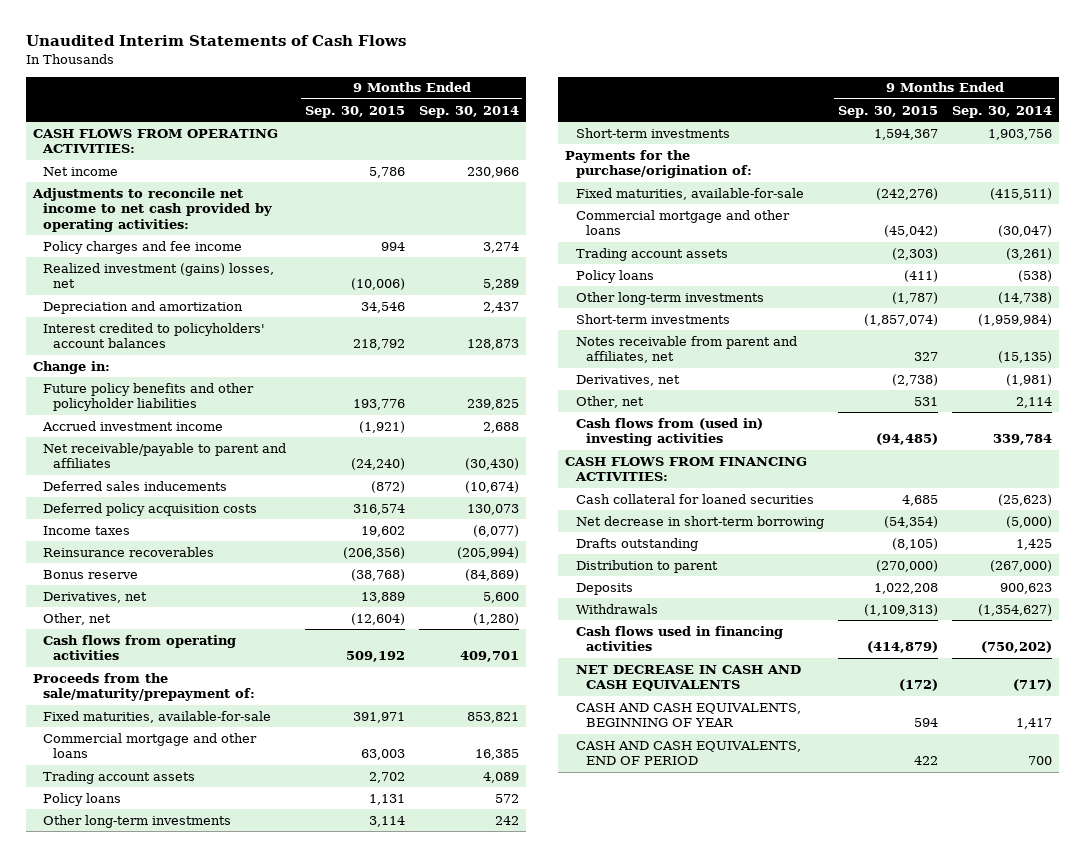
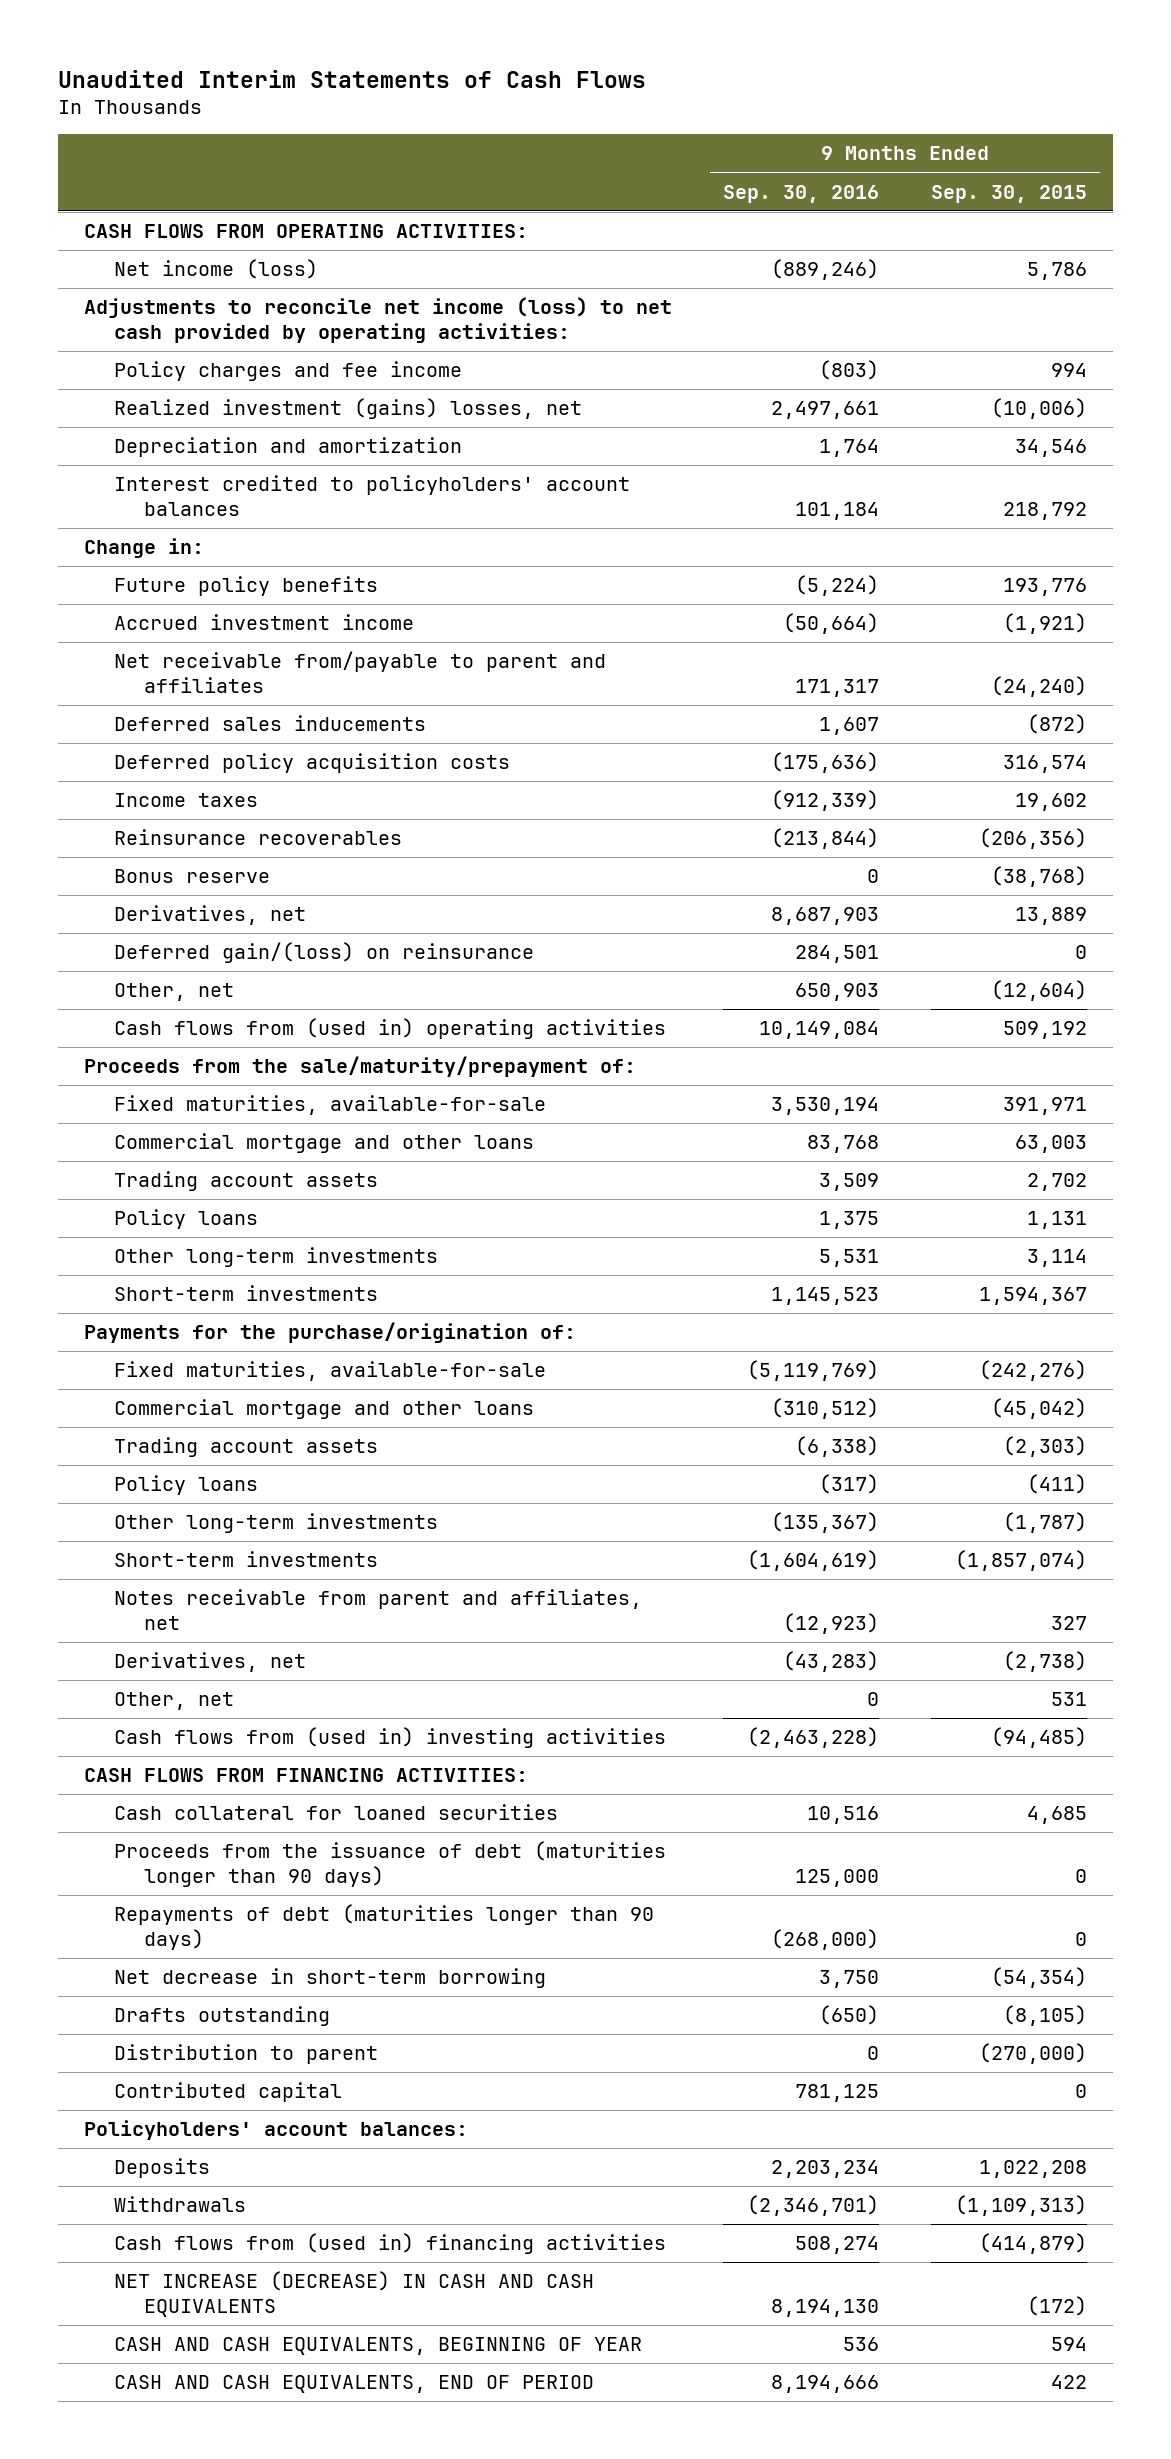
[418,105,519,118] Sep. 30, 2014 -> none
none -> [723,184,880,203] Sep. 30, 2016
[43,166,119,176] Net income -> [113,259,318,280] Net income (loss)
[31,187,273,232] Adjustments to reconcile net income to net cash provided by operating activities: -> [83,297,672,343] Adjustments to reconcile net income (loss) to net cash provided by operating activities:
[43,382,255,412] Future policy benefits and other policyholder liabilities -> [113,576,378,597] Future policy benefits
[43,442,287,469] Net receivable/payable to parent and affiliates -> [113,651,606,693] Net receivable from/payable to parent and affiliates
none -> [113,942,534,964] Deferred gain/(loss) on reinsurance
[43,634,237,661] Cash flows from operating activities -> [113,1018,666,1040] Cash flows from (used in) operating activities
none -> [113,1841,666,1887] Proceeds from the issuance of debt (maturities longer than 90 days)
none -> [113,1904,654,1950] Repayments of debt (maturities longer than 90 days)
none -> [113,2082,342,2103] Contributed capital
none -> [83,2120,468,2141] Policyholders' account balances:
[575,625,783,652] Cash flows used in financing activities -> [113,2233,666,2255] Cash flows from (used in) financing activities
[575,664,801,692] NET DECREASE IN CASH AND CASH EQUIVALENTS -> [113,2271,594,2317] NET INCREASE (DECREASE) IN CASH AND CASH EQUIVALENTS

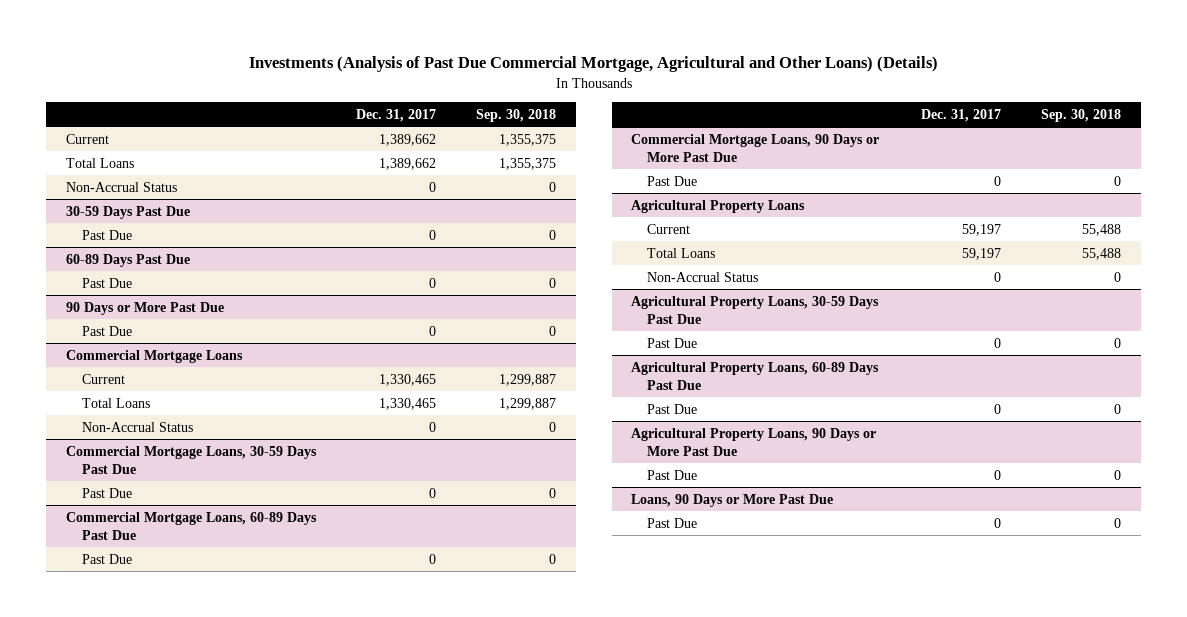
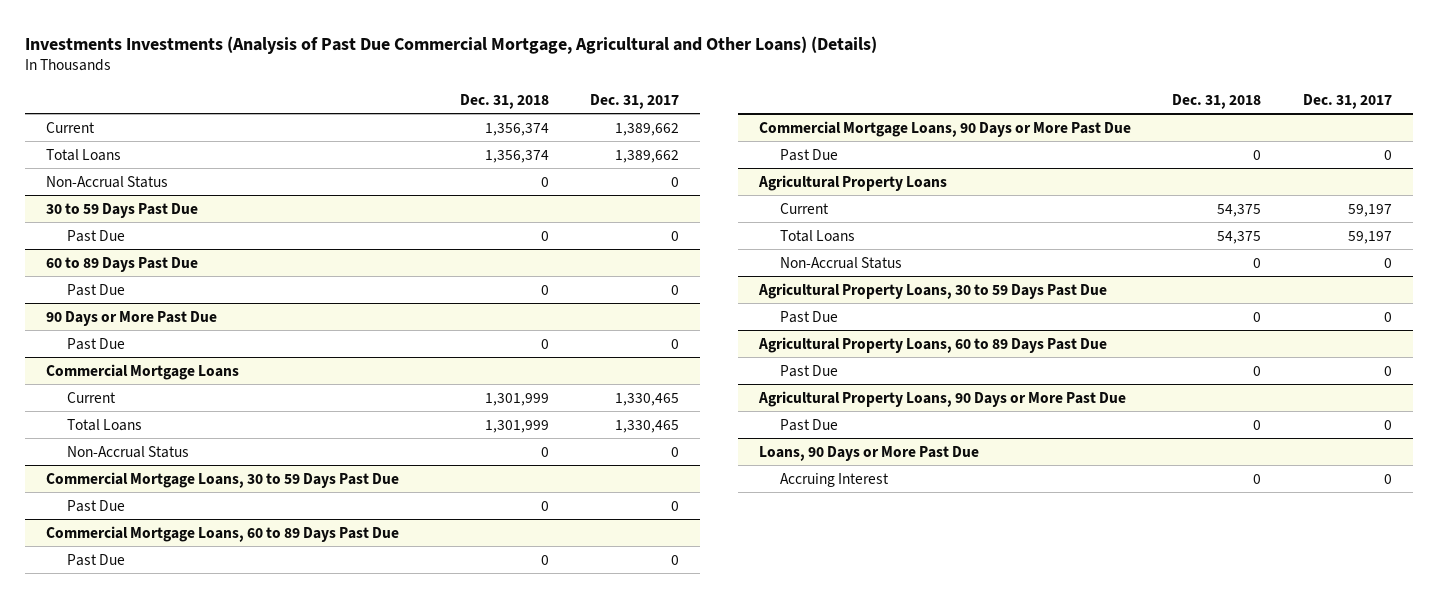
[248,56,938,73] Investments (Analysis of Past Due Commercial Mortgage, Agricultural and Other Loans) (Details) -> [25,35,878,54] Investments Investments (Analysis of Past Due Commercial Mortgage, Agricultural and Other Loans) (Details)
[475,108,556,122] Sep. 30, 2018 -> none
none -> [459,93,549,109] Dec. 31, 2018
[66,205,191,219] 30-59 Days Past Due -> [46,202,199,218] 30 to 59 Days Past Due
[66,253,191,267] 60-89 Days Past Due -> [46,256,199,272] 60 to 89 Days Past Due
[66,445,318,474] Commercial Mortgage Loans, 30-59 Days Past Due -> [46,471,400,488] Commercial Mortgage Loans, 30 to 59 Days Past Due
[66,511,318,540] Commercial Mortgage Loans, 60-89 Days Past Due -> [46,525,400,542] Commercial Mortgage Loans, 60 to 89 Days Past Due
[631,295,880,324] Agricultural Property Loans, 30-59 Days Past Due -> [758,282,1108,299] Agricultural Property Loans, 30 to 59 Days Past Due
[631,361,880,390] Agricultural Property Loans, 60-89 Days Past Due -> [758,336,1108,353] Agricultural Property Loans, 60 to 89 Days Past Due
[647,517,698,528] Past Due -> none
none -> [780,472,890,487] Accruing Interest

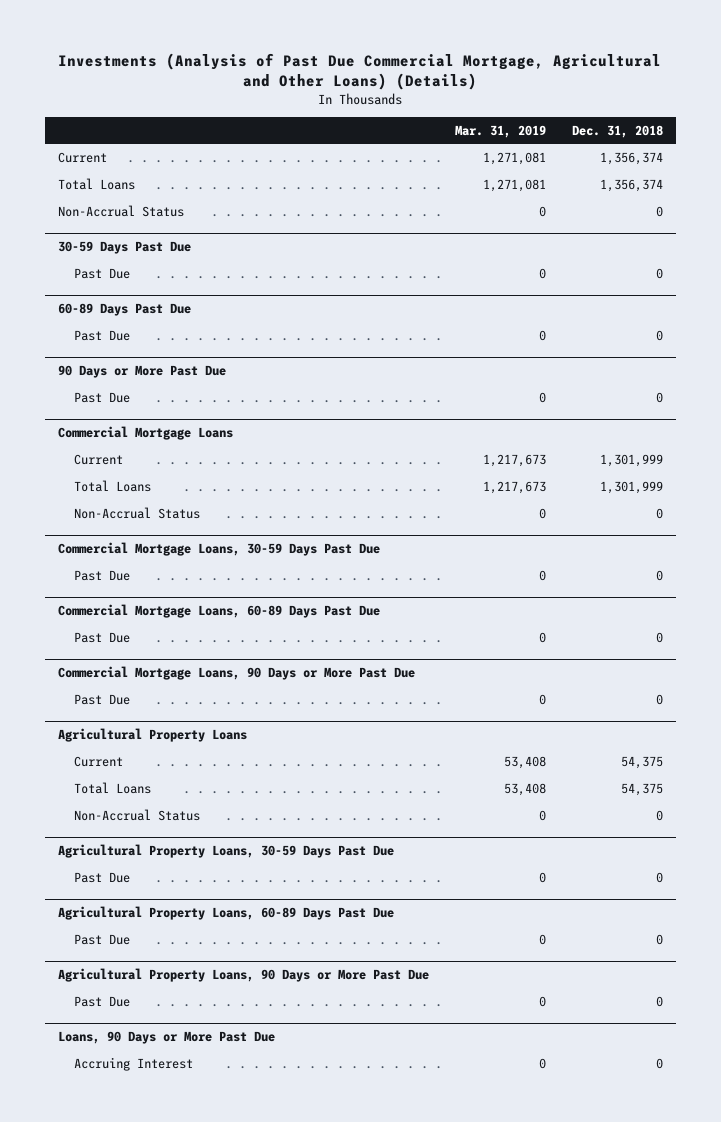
[25,35,878,54] Investments Investments (Analysis of Past Due Commercial Mortgage, Agricultural and Other Loans) (Details) -> [58,52,662,90] Investments (Analysis of Past Due Commercial Mortgage, Agricultural and Other Loans) (Details)
[589,93,679,109] Dec. 31, 2017 -> none
none -> [454,124,546,138] Mar. 31, 2019
[46,202,199,218] 30 to 59 Days Past Due -> [58,241,192,255] 30-59 Days Past Due
[46,256,199,272] 60 to 89 Days Past Due -> [58,303,192,317] 60-89 Days Past Due
[46,471,400,488] Commercial Mortgage Loans, 30 to 59 Days Past Due -> [58,542,381,557] Commercial Mortgage Loans, 30-59 Days Past Due
[46,525,400,542] Commercial Mortgage Loans, 60 to 89 Days Past Due -> [58,604,381,619] Commercial Mortgage Loans, 60-89 Days Past Due
[758,282,1108,299] Agricultural Property Loans, 30 to 59 Days Past Due -> [58,844,395,859] Agricultural Property Loans, 30-59 Days Past Due
[758,336,1108,353] Agricultural Property Loans, 60 to 89 Days Past Due -> [58,906,395,921] Agricultural Property Loans, 60-89 Days Past Due

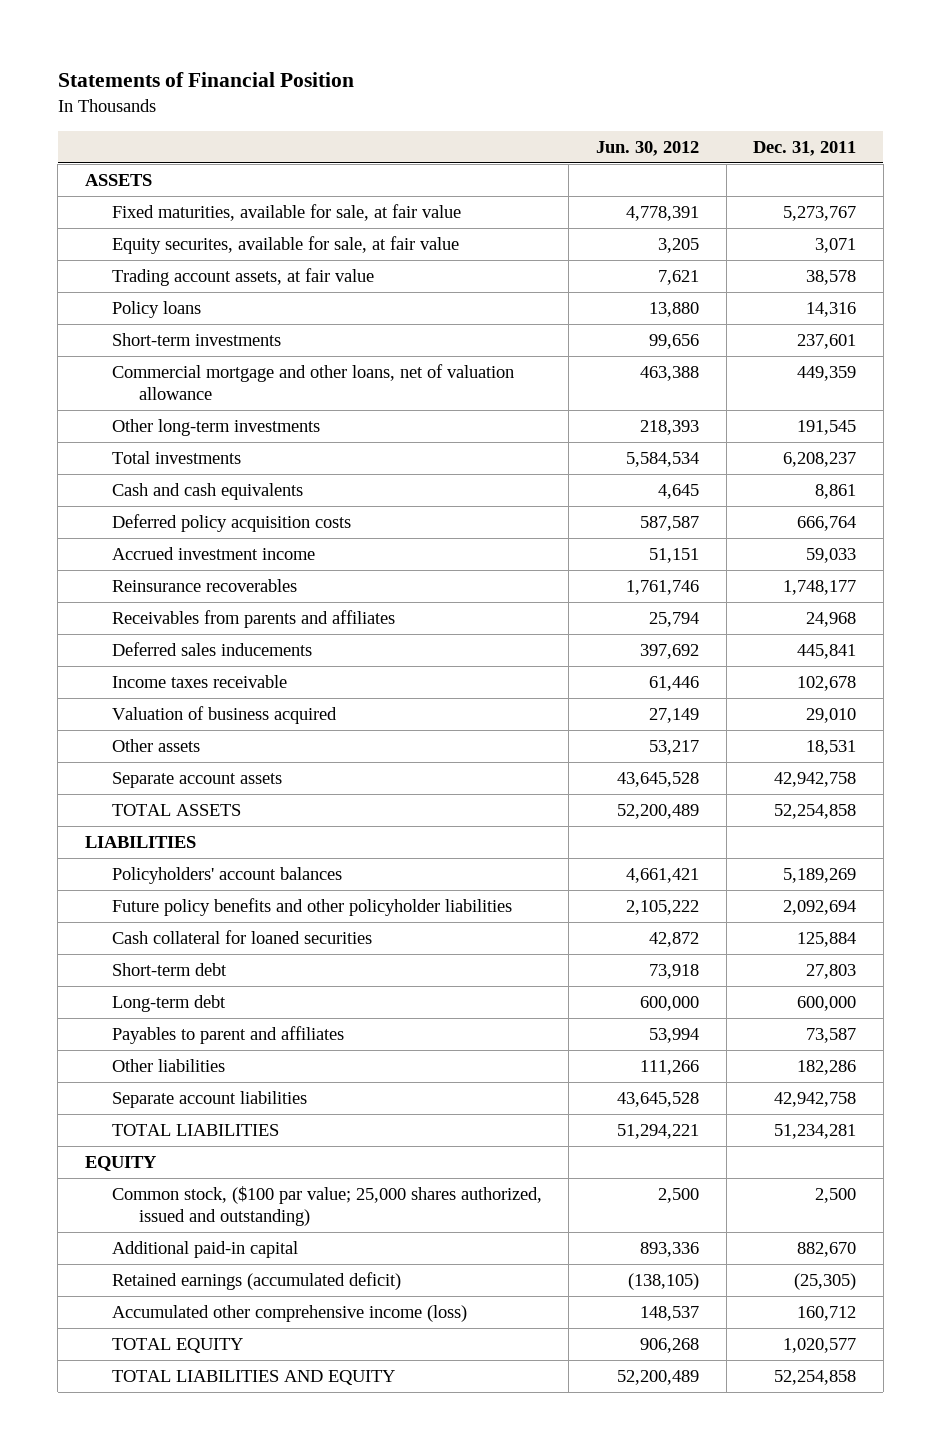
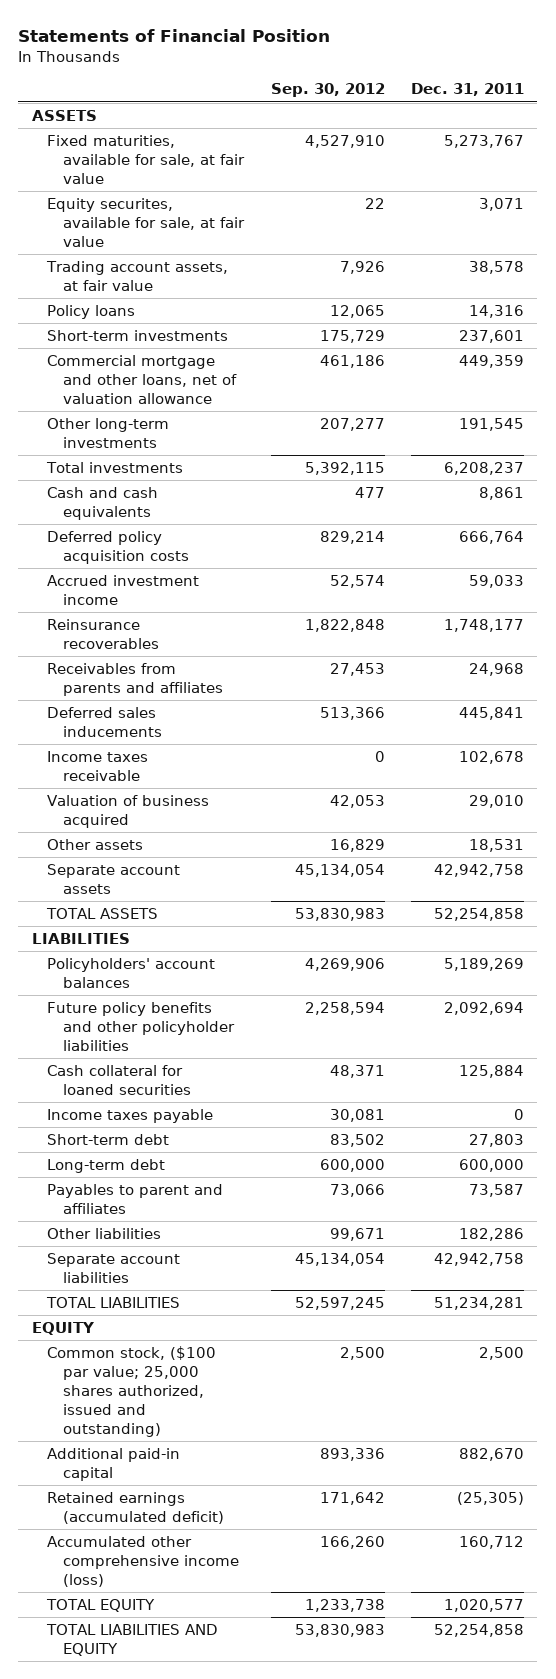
[596,140,700,156] Jun. 30, 2012 -> none
none -> [270,83,385,98] Sep. 30, 2012
none -> [47,1108,214,1123] Income taxes payable

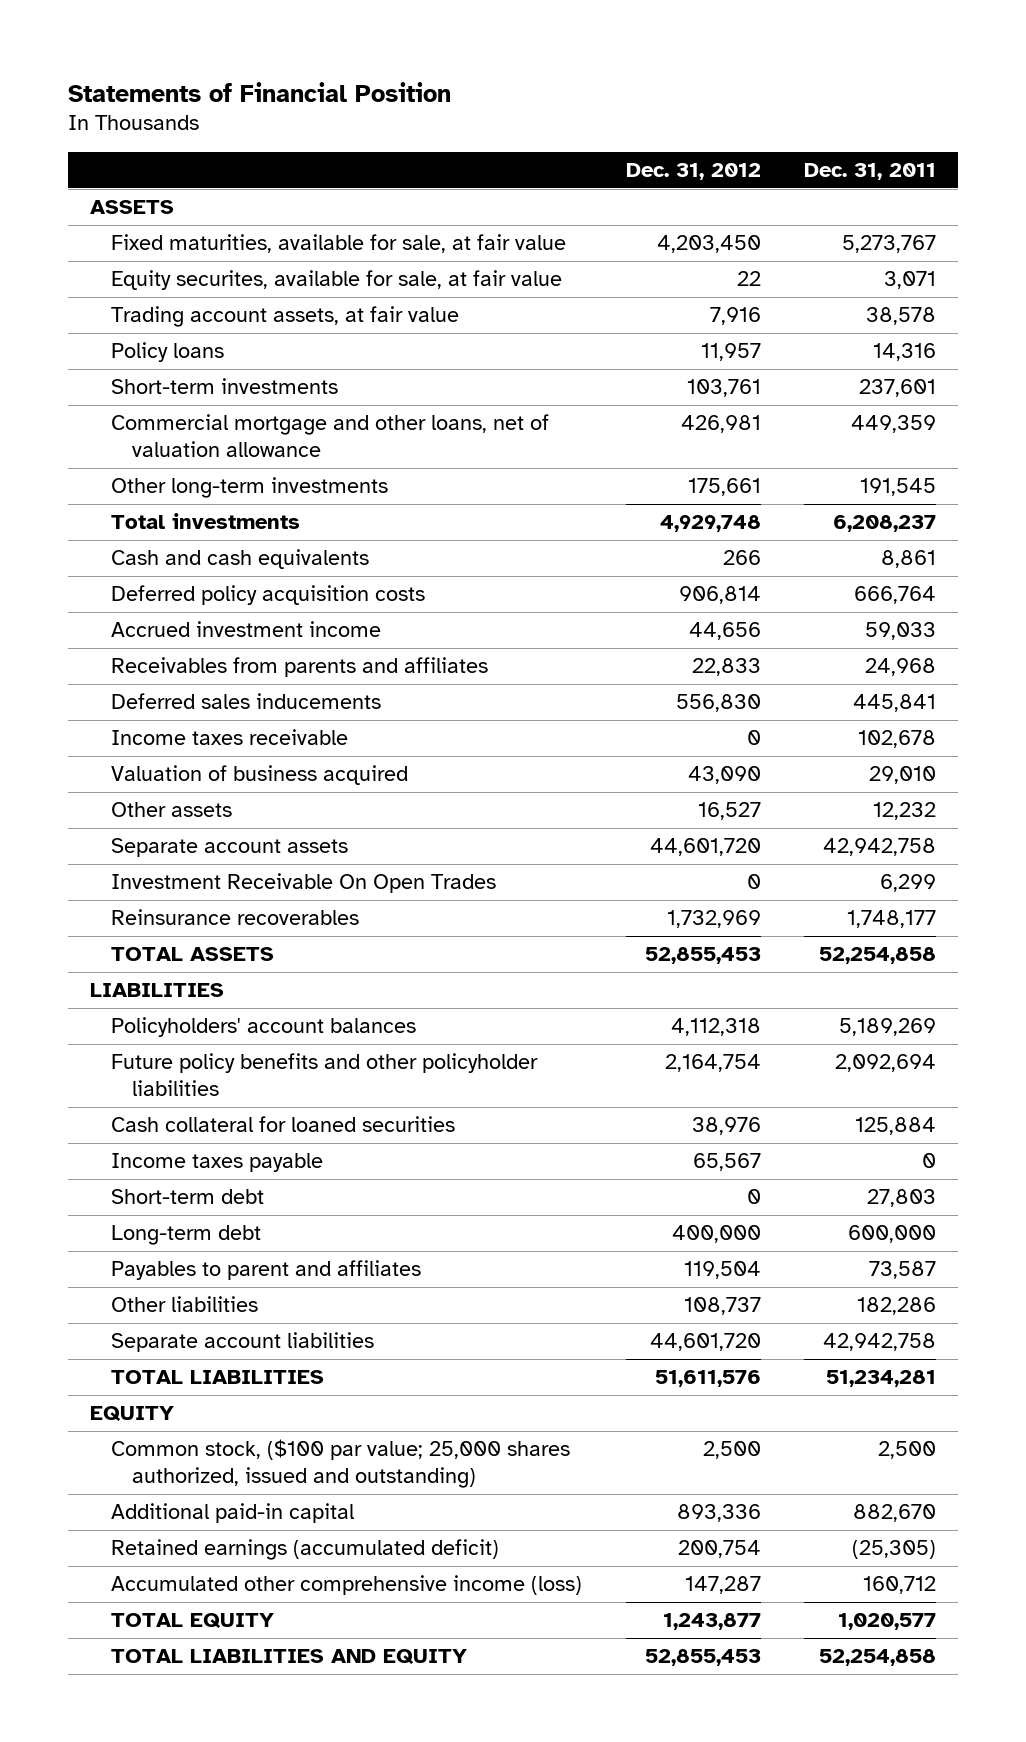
[270,83,385,98] Sep. 30, 2012 -> none
none -> [625,162,761,180] Dec. 31, 2012
[469,838,525,852] 18,531 -> [873,802,937,821] 12,232
none -> [111,873,497,894] Investment Receivable On Open Trades
[47,618,160,649] Reinsurance recoverables -> [111,909,360,926] Reinsurance recoverables

